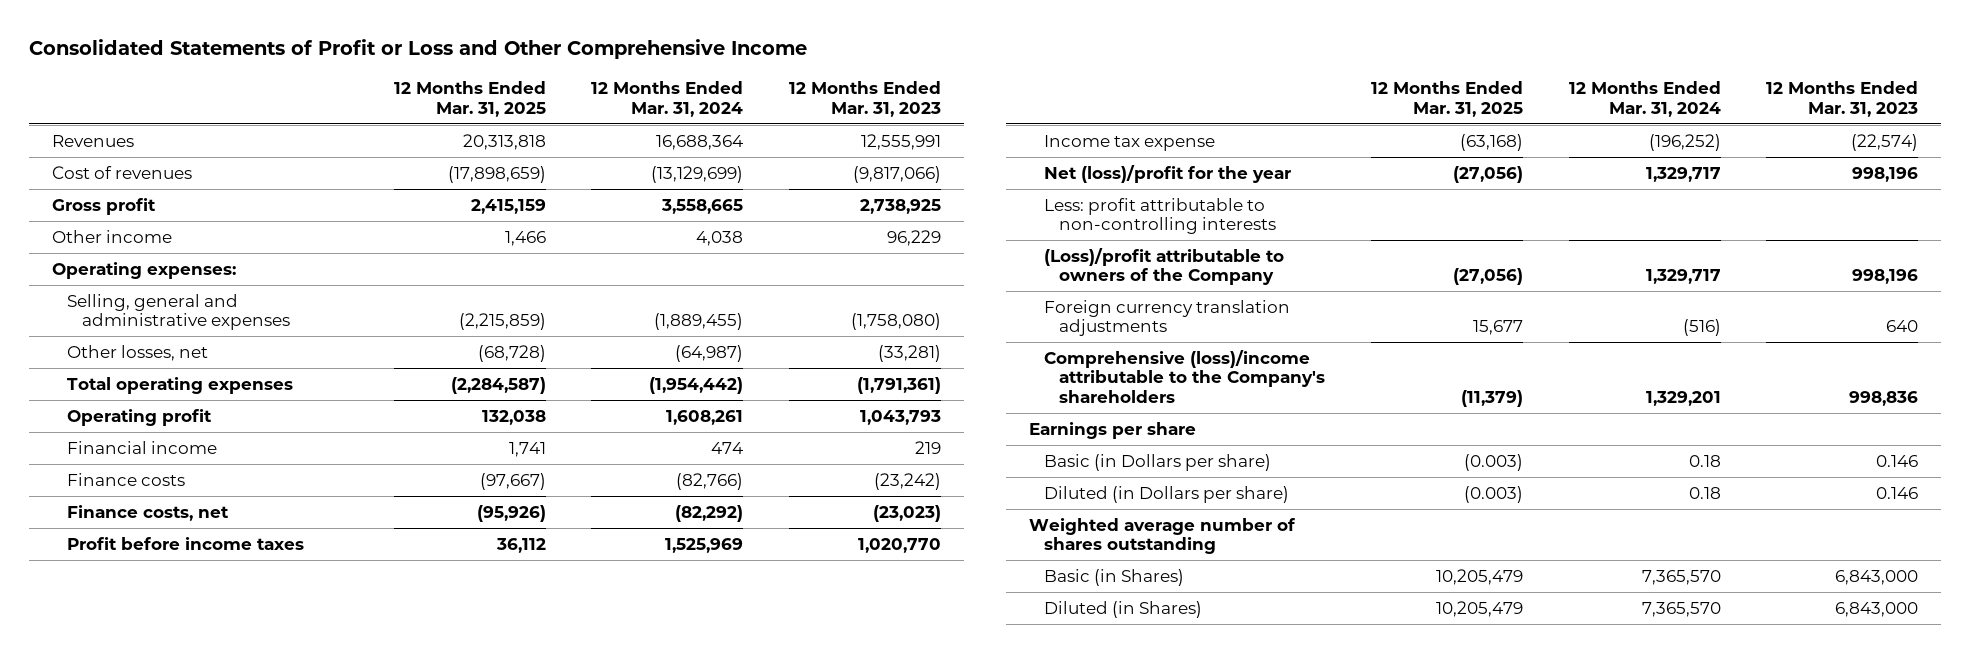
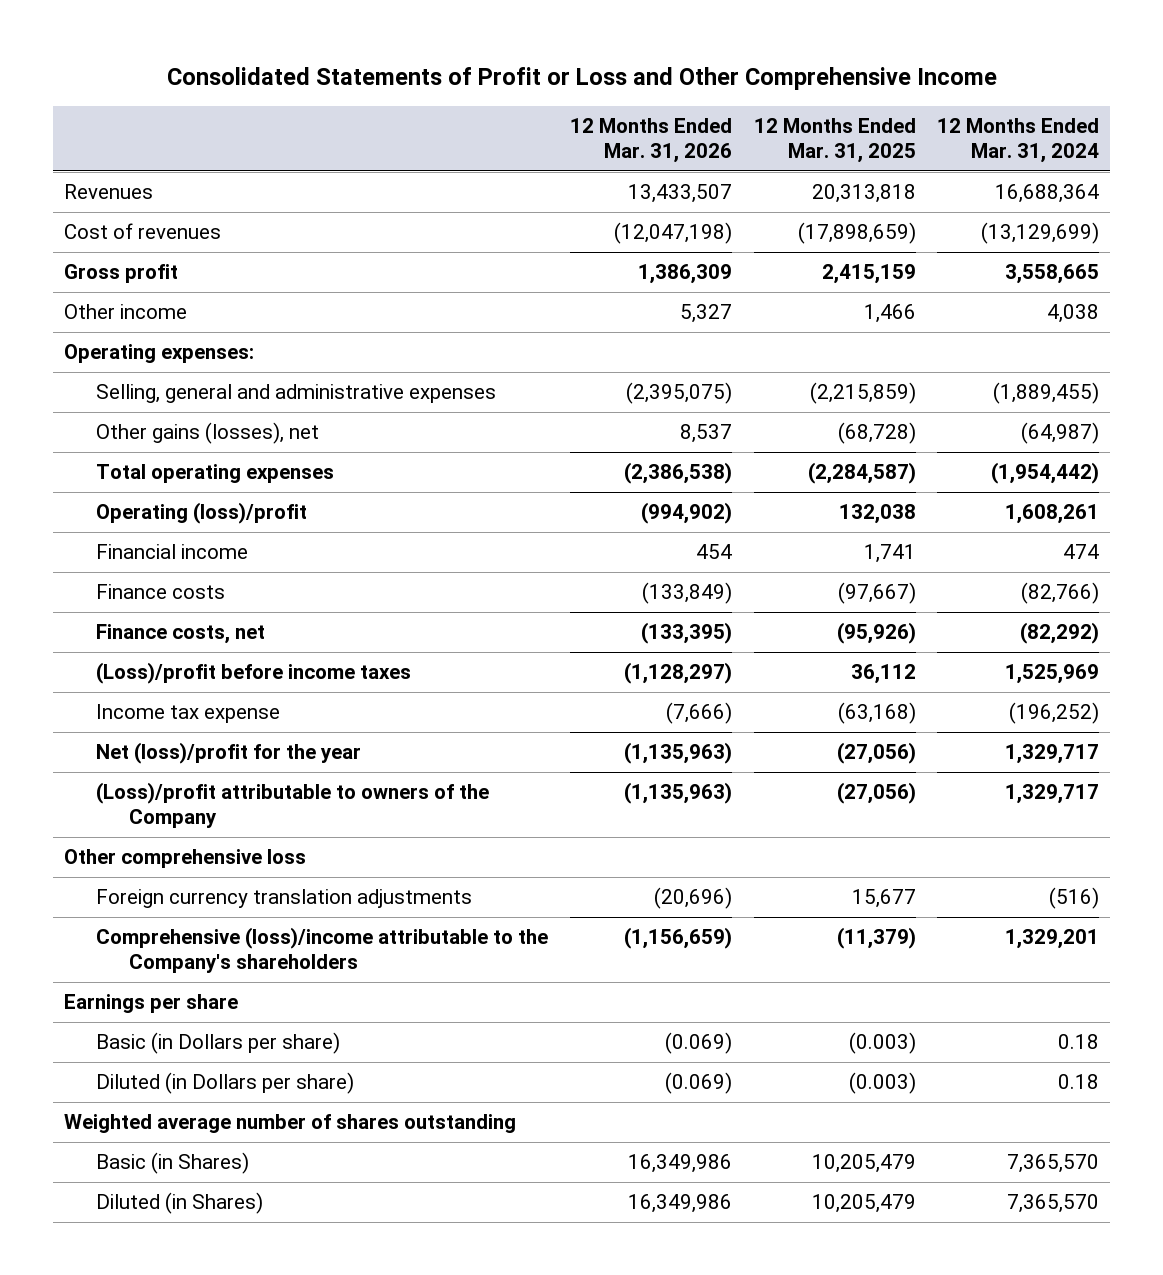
[789,81,942,117] 12 Months Ended Mar. 31, 2023 -> none
none -> [569,117,732,163] 12 Months Ended Mar. 31, 2026
[66,344,208,361] Other losses, net -> [96,422,320,445] Other gains (losses), net
[66,408,212,426] Operating profit -> [96,502,308,525] Operating (loss)/profit
[66,536,304,550] Profit before income taxes -> [96,662,412,685] (Loss)/profit before income taxes
[1044,197,1277,235] Less: profit attributable to non-controlling interests -> none
none -> [64,849,307,869] Other comprehensive loss

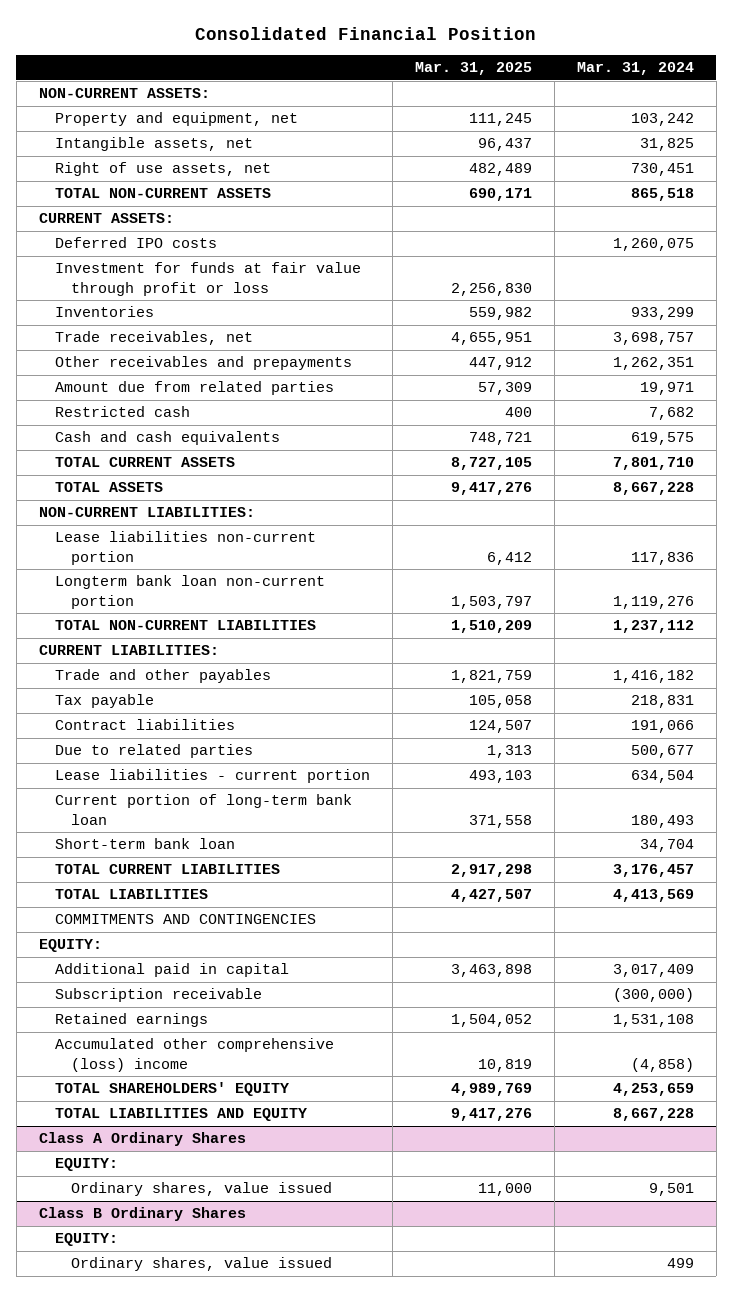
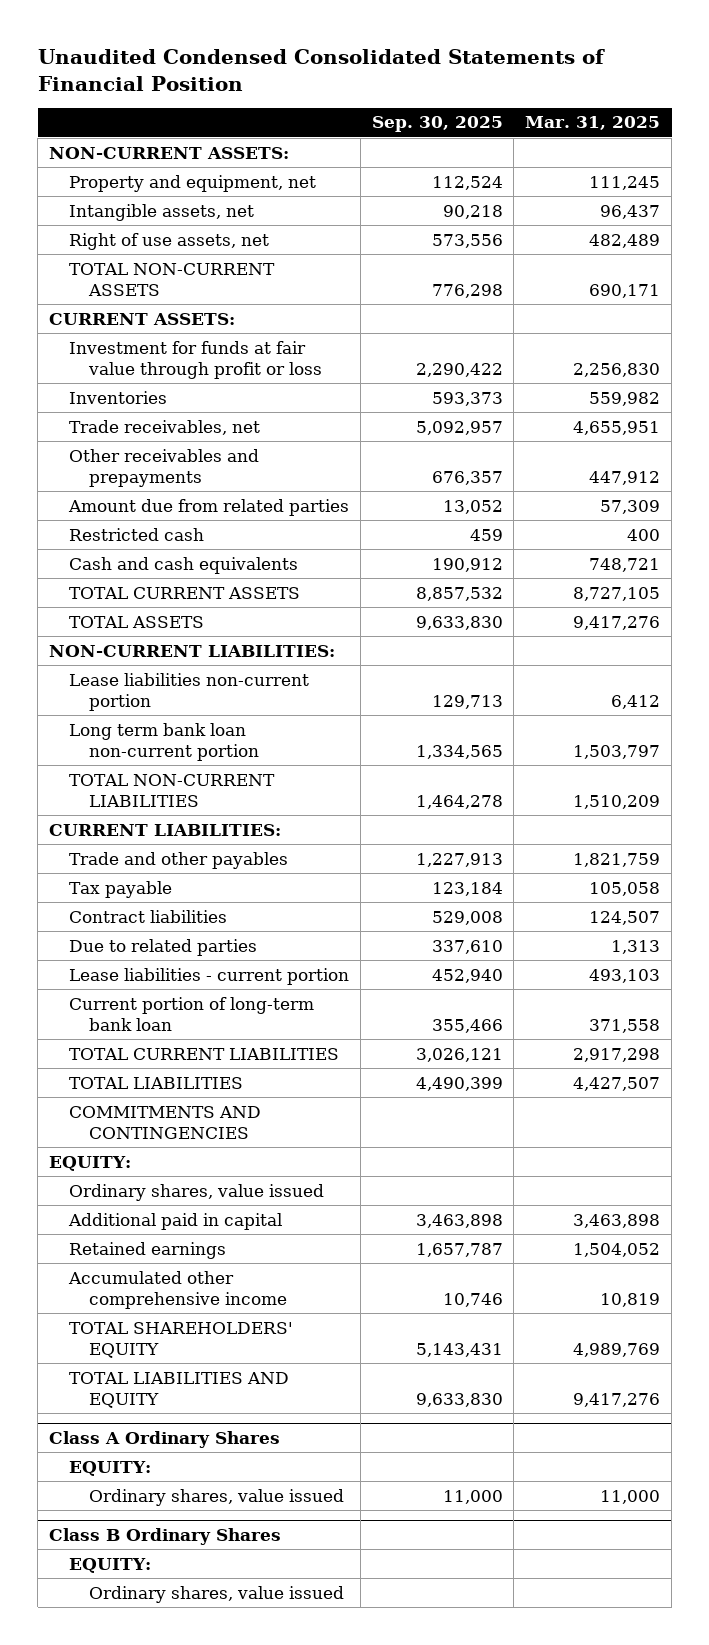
[195,26,537,40] Consolidated Financial Position -> [37,49,605,91] Unaudited Condensed Consolidated Statements of Financial Position
[576,62,694,76] Mar. 31, 2024 -> none
none -> [371,116,503,133] Sep. 30, 2025
[54,237,217,249] Deferred IPO costs -> none
[54,575,325,609] Longterm bank loan non-current portion -> [68,722,259,761] Long term bank loan non-current portion
[54,838,235,850] Short-term bank loan -> none
none -> [68,1183,324,1201] Ordinary shares, value issued
[54,988,262,1003] Subscription receivable -> none
[54,1038,334,1072] Accumulated other comprehensive (loss) income -> [67,1270,287,1309] Accumulated other comprehensive income

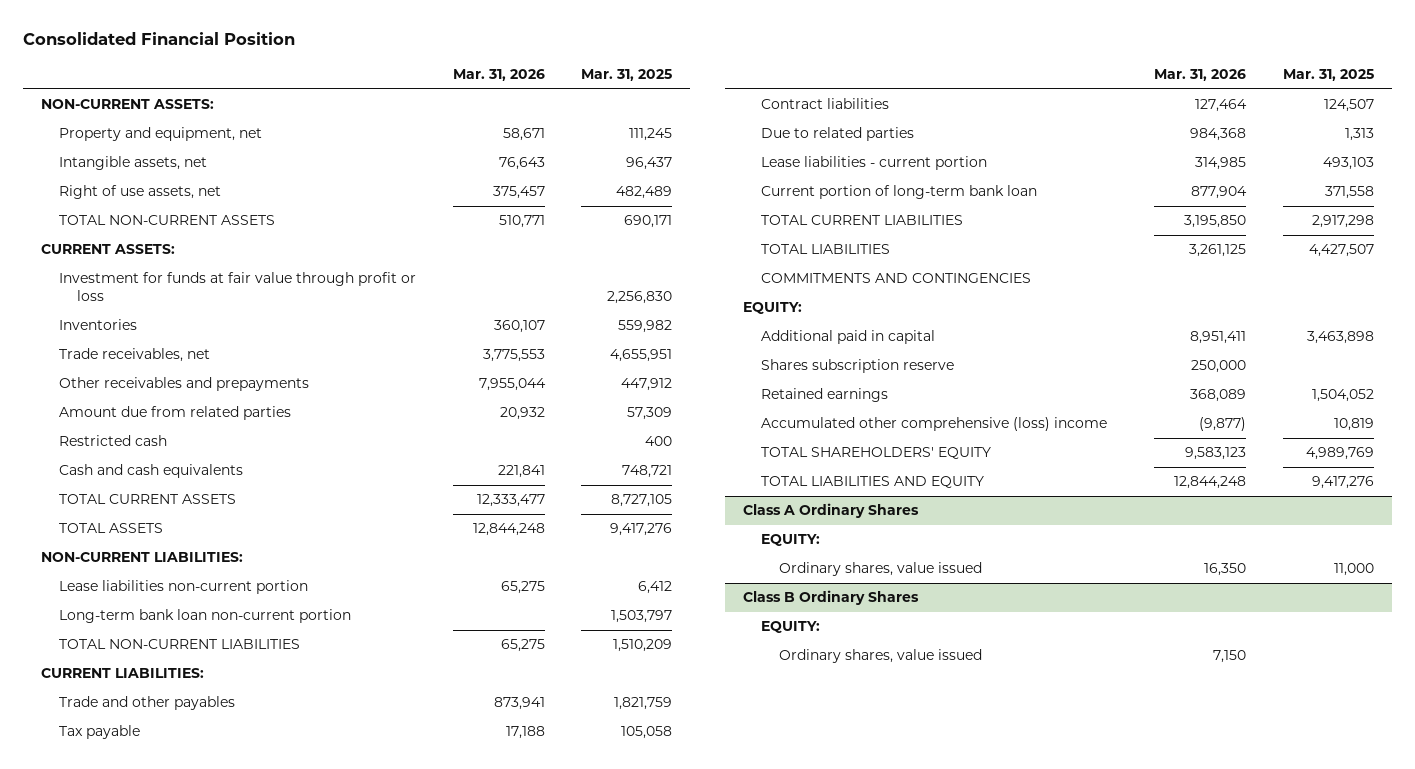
[37,49,605,91] Unaudited Condensed Consolidated Statements of Financial Position -> [23,32,296,46] Consolidated Financial Position
[371,116,503,133] Sep. 30, 2025 -> none
none -> [452,69,545,82] Mar. 31, 2026
[68,722,259,761] Long term bank loan non-current portion -> [59,609,352,624] Long-term bank loan non-current portion
[68,1183,324,1201] Ordinary shares, value issued -> none
none -> [761,359,955,374] Shares subscription reserve
[67,1270,287,1309] Accumulated other comprehensive income -> [761,417,1108,432] Accumulated other comprehensive (loss) income

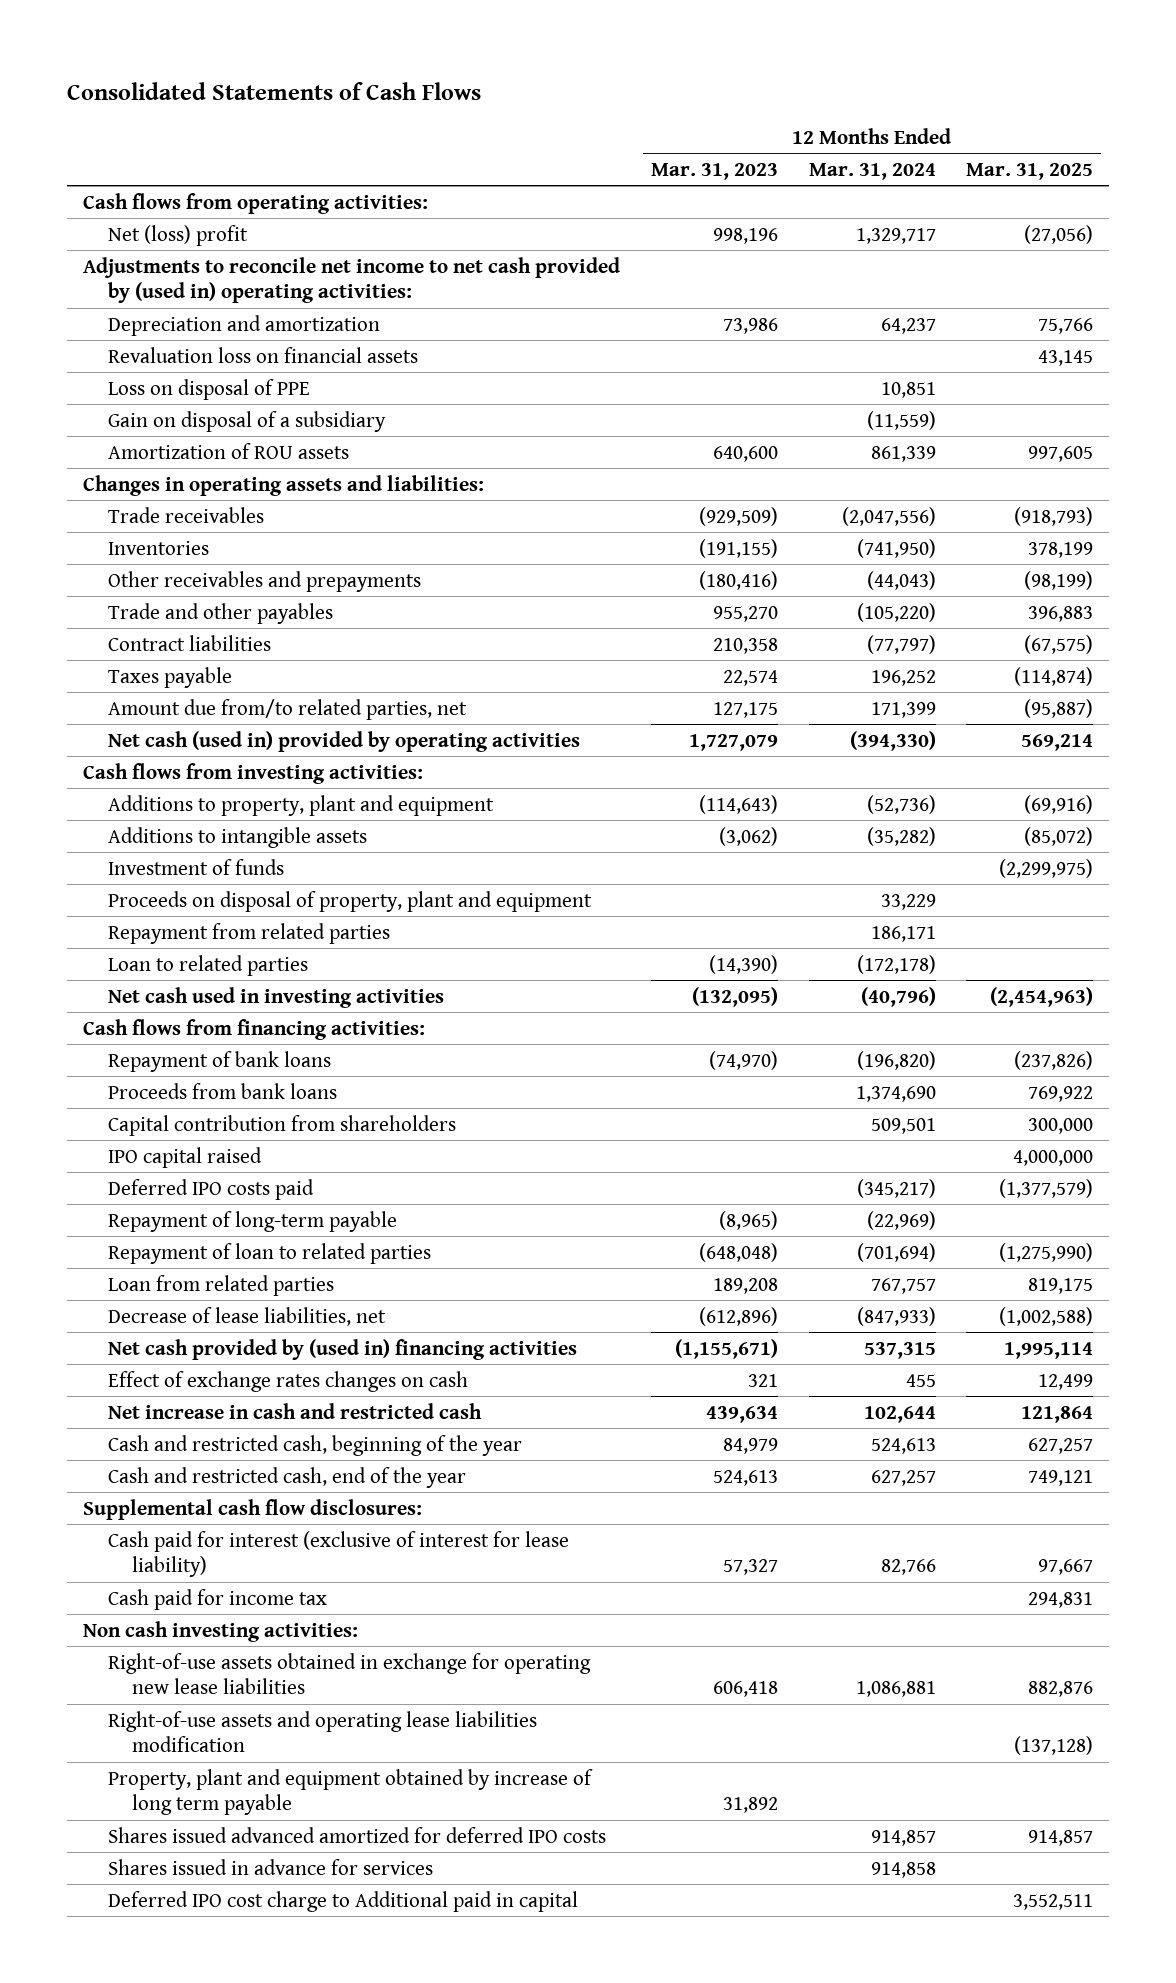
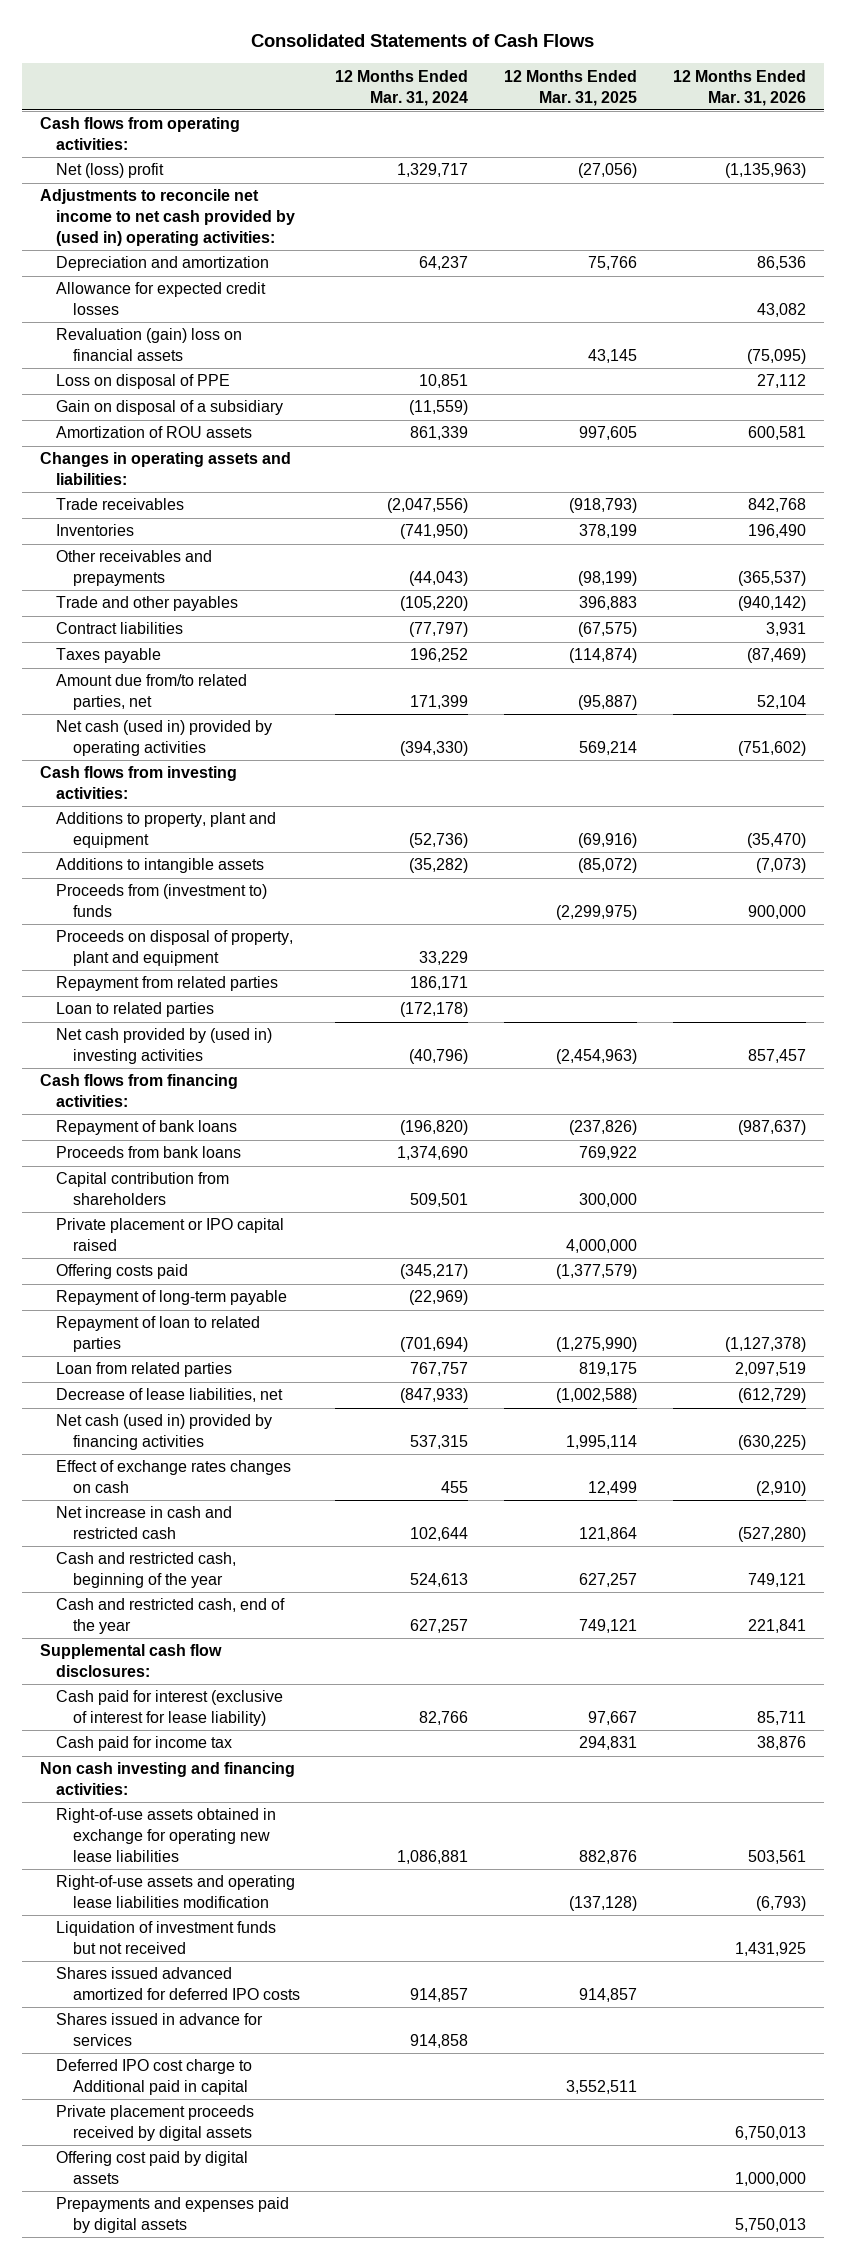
[650,162,778,180] Mar. 31, 2023 -> none
none -> [672,69,806,106] 12 Months Ended Mar. 31, 2026
none -> [56,282,267,316] Allowance for expected credit losses
[107,346,418,363] Revaluation loss on financial assets -> [56,328,243,362] Revaluation (gain) loss on financial assets
[107,858,284,875] Investment of funds -> [56,884,268,918] Proceeds from (investment to) funds
[107,986,444,1008] Net cash used in investing activities -> [56,1028,273,1065] Net cash provided by (used in) investing activities
[107,1146,262,1168] IPO capital raised -> [56,1218,285,1252] Private placement or IPO capital raised
[107,1178,314,1200] Deferred IPO costs paid -> [56,1264,189,1280] Offering costs paid
[107,1338,577,1360] Net cash provided by (used in) financing activities -> [56,1414,273,1451] Net cash (used in) provided by financing activities
[82,1620,358,1642] Non cash investing activities: -> [39,1762,295,1796] Non cash investing and financing activities:
[107,1768,593,1816] Property, plant and equipment obtained by increase of long term payable -> none
none -> [56,1921,277,1955] Liquidation of investment funds but not received
none -> [56,2105,255,2142] Private placement proceeds received by digital assets
none -> [56,2151,249,2185] Offering cost paid by digital assets
none -> [56,2197,290,2234] Prepayments and expenses paid by digital assets

